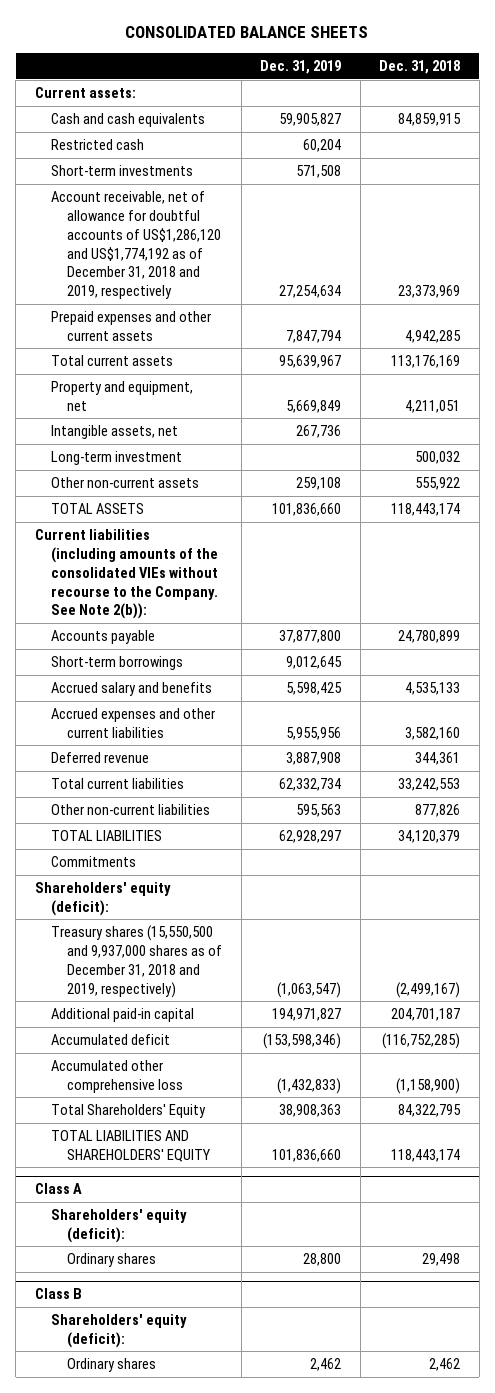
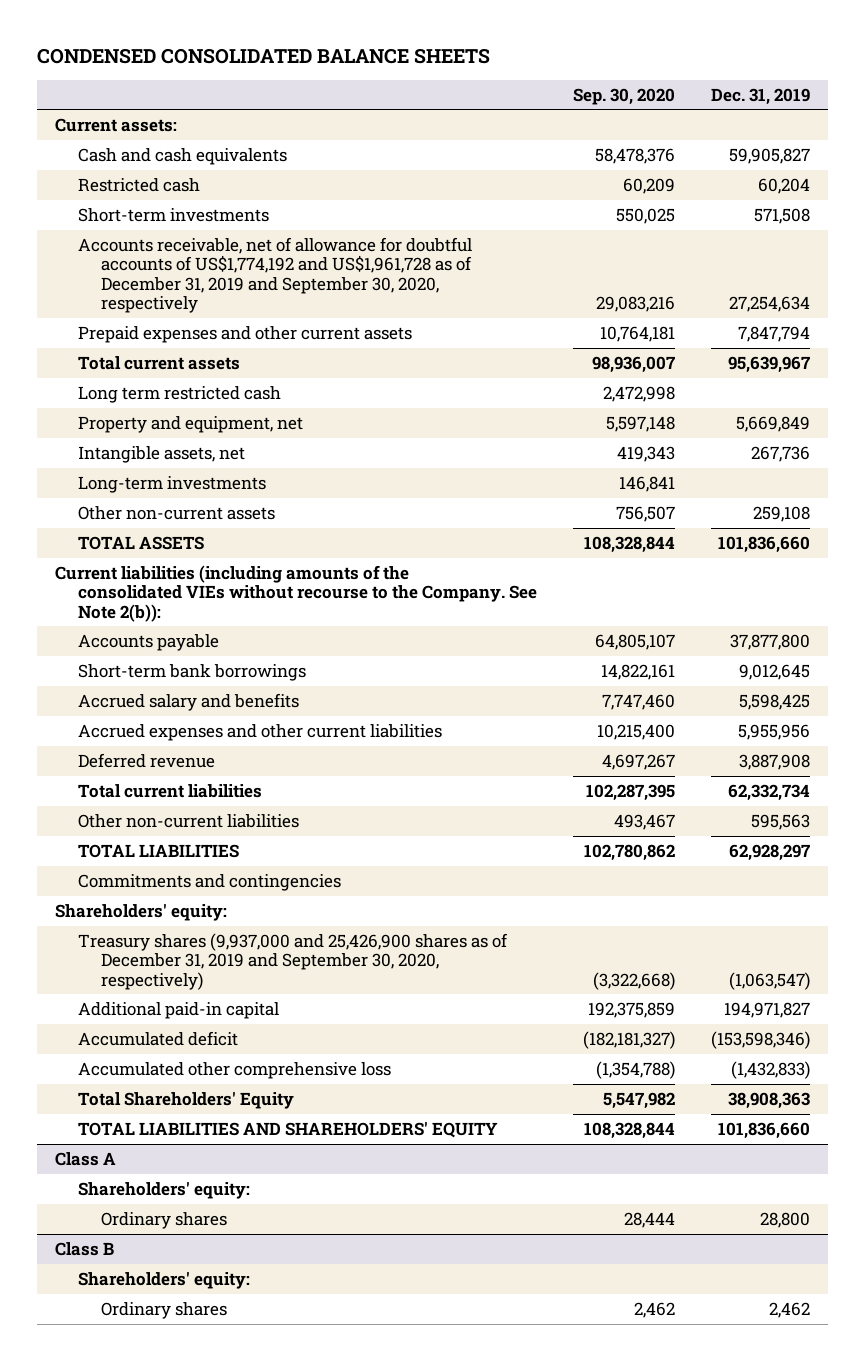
[125,26,369,39] CONSOLIDATED BALANCE SHEETS -> [36,48,490,65] CONDENSED CONSOLIDATED BALANCE SHEETS
[379,59,461,74] Dec. 31, 2018 -> none
none -> [572,87,675,105] Sep. 30, 2020
[50,190,222,300] Account receivable, net of allowance for doubtful accounts of US$1,286,120 and US$1,774,192 as of December 31, 2018 and 2019, respectively -> [77,236,472,313] Accounts receivable, net of allowance for doubtful accounts of US$1,774,192 and US$1,961,728 as of December 31, 2019 and September 30, 2020, respectively
none -> [77,385,281,403] Long term restricted cash
[50,450,182,465] Long-term investment -> [77,475,266,493] Long-term investments
[50,655,183,670] Short-term borrowings -> [77,663,306,681] Short-term bank borrowings
[50,855,136,867] Commitments -> [77,873,341,891] Commitments and contingencies
[34,881,171,916] Shareholders' equity (deficit): -> [54,903,227,921] Shareholders' equity:
[50,924,223,998] Treasury shares (15,550,500 and 9,937,000 shares as of December 31, 2018 and 2019, respectively) -> [77,932,508,990] Treasury shares (9,937,000 and 25,426,900 shares as of December 31, 2019 and September 30, 2020, respectively)
[50,1208,187,1243] Shareholders' equity (deficit): -> [77,1181,250,1199] Shareholders' equity:
[50,1313,187,1348] Shareholders' equity (deficit): -> [77,1271,250,1289] Shareholders' equity:

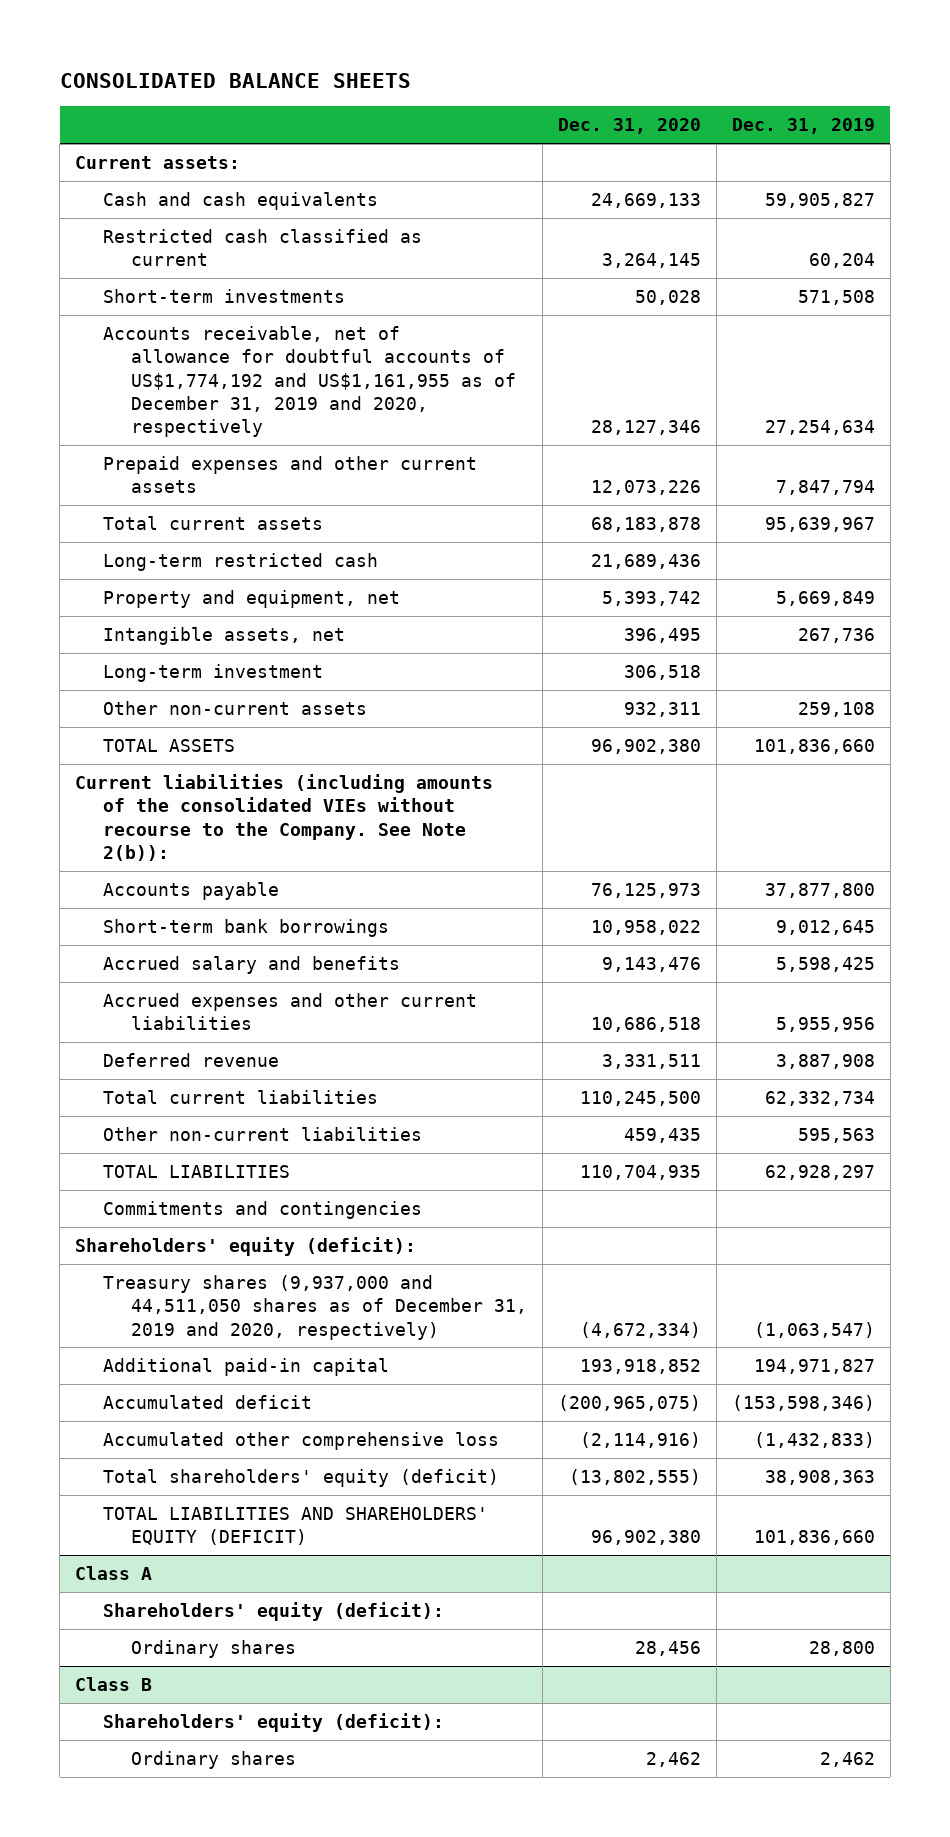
[36,48,490,65] CONDENSED CONSOLIDATED BALANCE SHEETS -> [59,73,411,89] CONSOLIDATED BALANCE SHEETS
[572,87,675,105] Sep. 30, 2020 -> none
none -> [557,118,701,135] Dec. 31, 2020
[77,177,200,192] Restricted cash -> [103,229,423,267] Restricted cash classified as current
[77,236,472,313] Accounts receivable, net of allowance for doubtful accounts of US$1,774,192 and US$1,961,728 as of December 31, 2019 and September 30, 2020, respectively -> [103,326,517,438] Accounts receivable, net of allowance for doubtful accounts of US$1,774,192 and US$1,161,955 as of December 31, 2019 and 2020, respectively
[77,385,281,403] Long term restricted cash -> [103,553,379,572] Long-term restricted cash
[77,475,266,493] Long-term investments -> [103,664,324,683] Long-term investment
[54,903,227,921] Shareholders' equity: -> [75,1237,417,1257] Shareholders' equity (deficit):
[77,932,508,990] Treasury shares (9,937,000 and 25,426,900 shares as of December 31, 2019 and September 30, 2020, respectively) -> [103,1275,528,1340] Treasury shares (9,937,000 and 44,511,050 shares as of December 31, 2019 and 2020, respectively)
[77,1091,294,1109] Total Shareholders' Equity -> [103,1469,500,1488] Total shareholders' equity (deficit)
[77,1121,498,1138] TOTAL LIABILITIES AND SHAREHOLDERS' EQUITY -> [103,1507,489,1546] TOTAL LIABILITIES AND SHAREHOLDERS' EQUITY (DEFICIT)
[77,1181,250,1199] Shareholders' equity: -> [103,1602,445,1622] Shareholders' equity (deficit):
[77,1271,250,1289] Shareholders' equity: -> [103,1713,445,1733] Shareholders' equity (deficit):

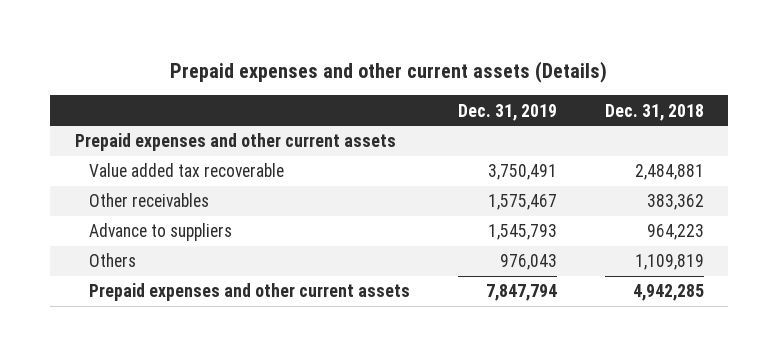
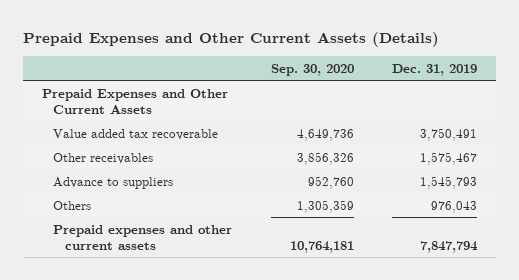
[170,60,608,83] Prepaid expenses and other current assets (Details) -> [22,31,439,47] Prepaid Expenses and Other Current Assets (Details)
[605,103,705,121] Dec. 31, 2018 -> none
none -> [270,63,354,76] Sep. 30, 2020
[74,133,396,152] Prepaid expenses and other current assets -> [41,88,228,114] Prepaid Expenses and Other Current Assets

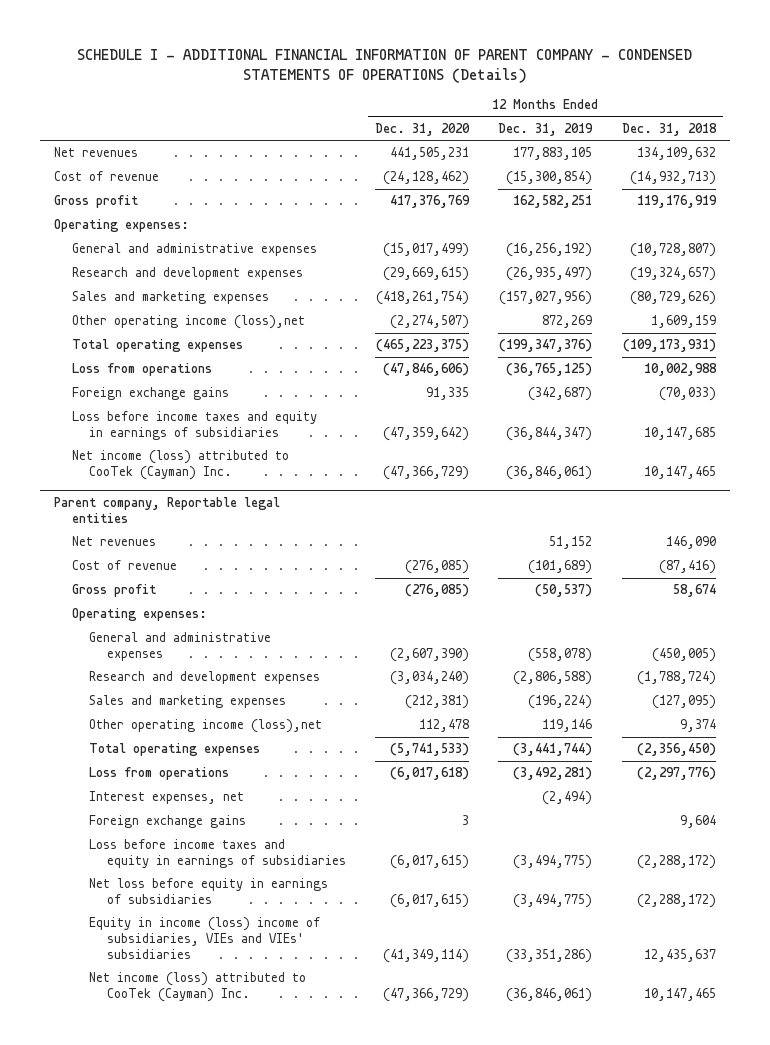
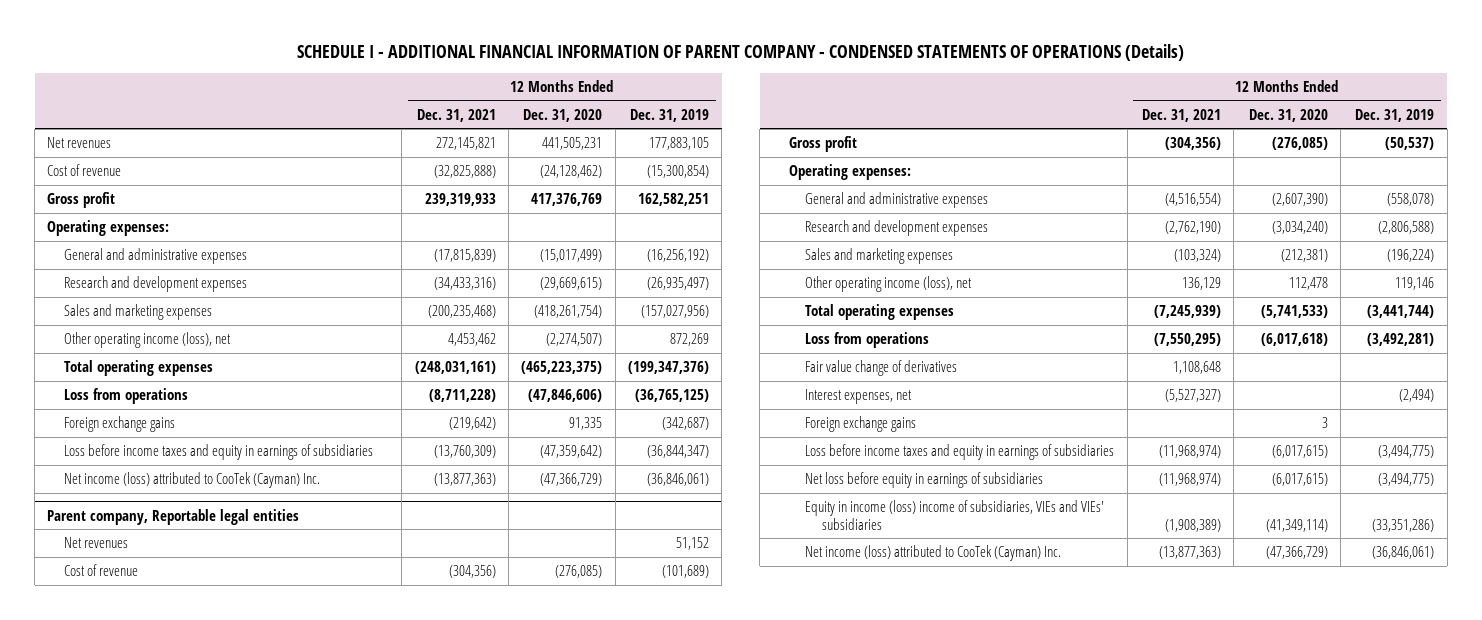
[621,123,717,137] Dec. 31, 2018 -> none
none -> [416,108,496,122] Dec. 31, 2021
[71,315,305,330] Other operating income (loss),net -> [63,332,231,349] Other operating income (loss), net
[89,719,323,734] Other operating income (loss),net -> [805,276,973,293] Other operating income (loss), net
none -> [805,360,958,377] Fair value change of derivatives

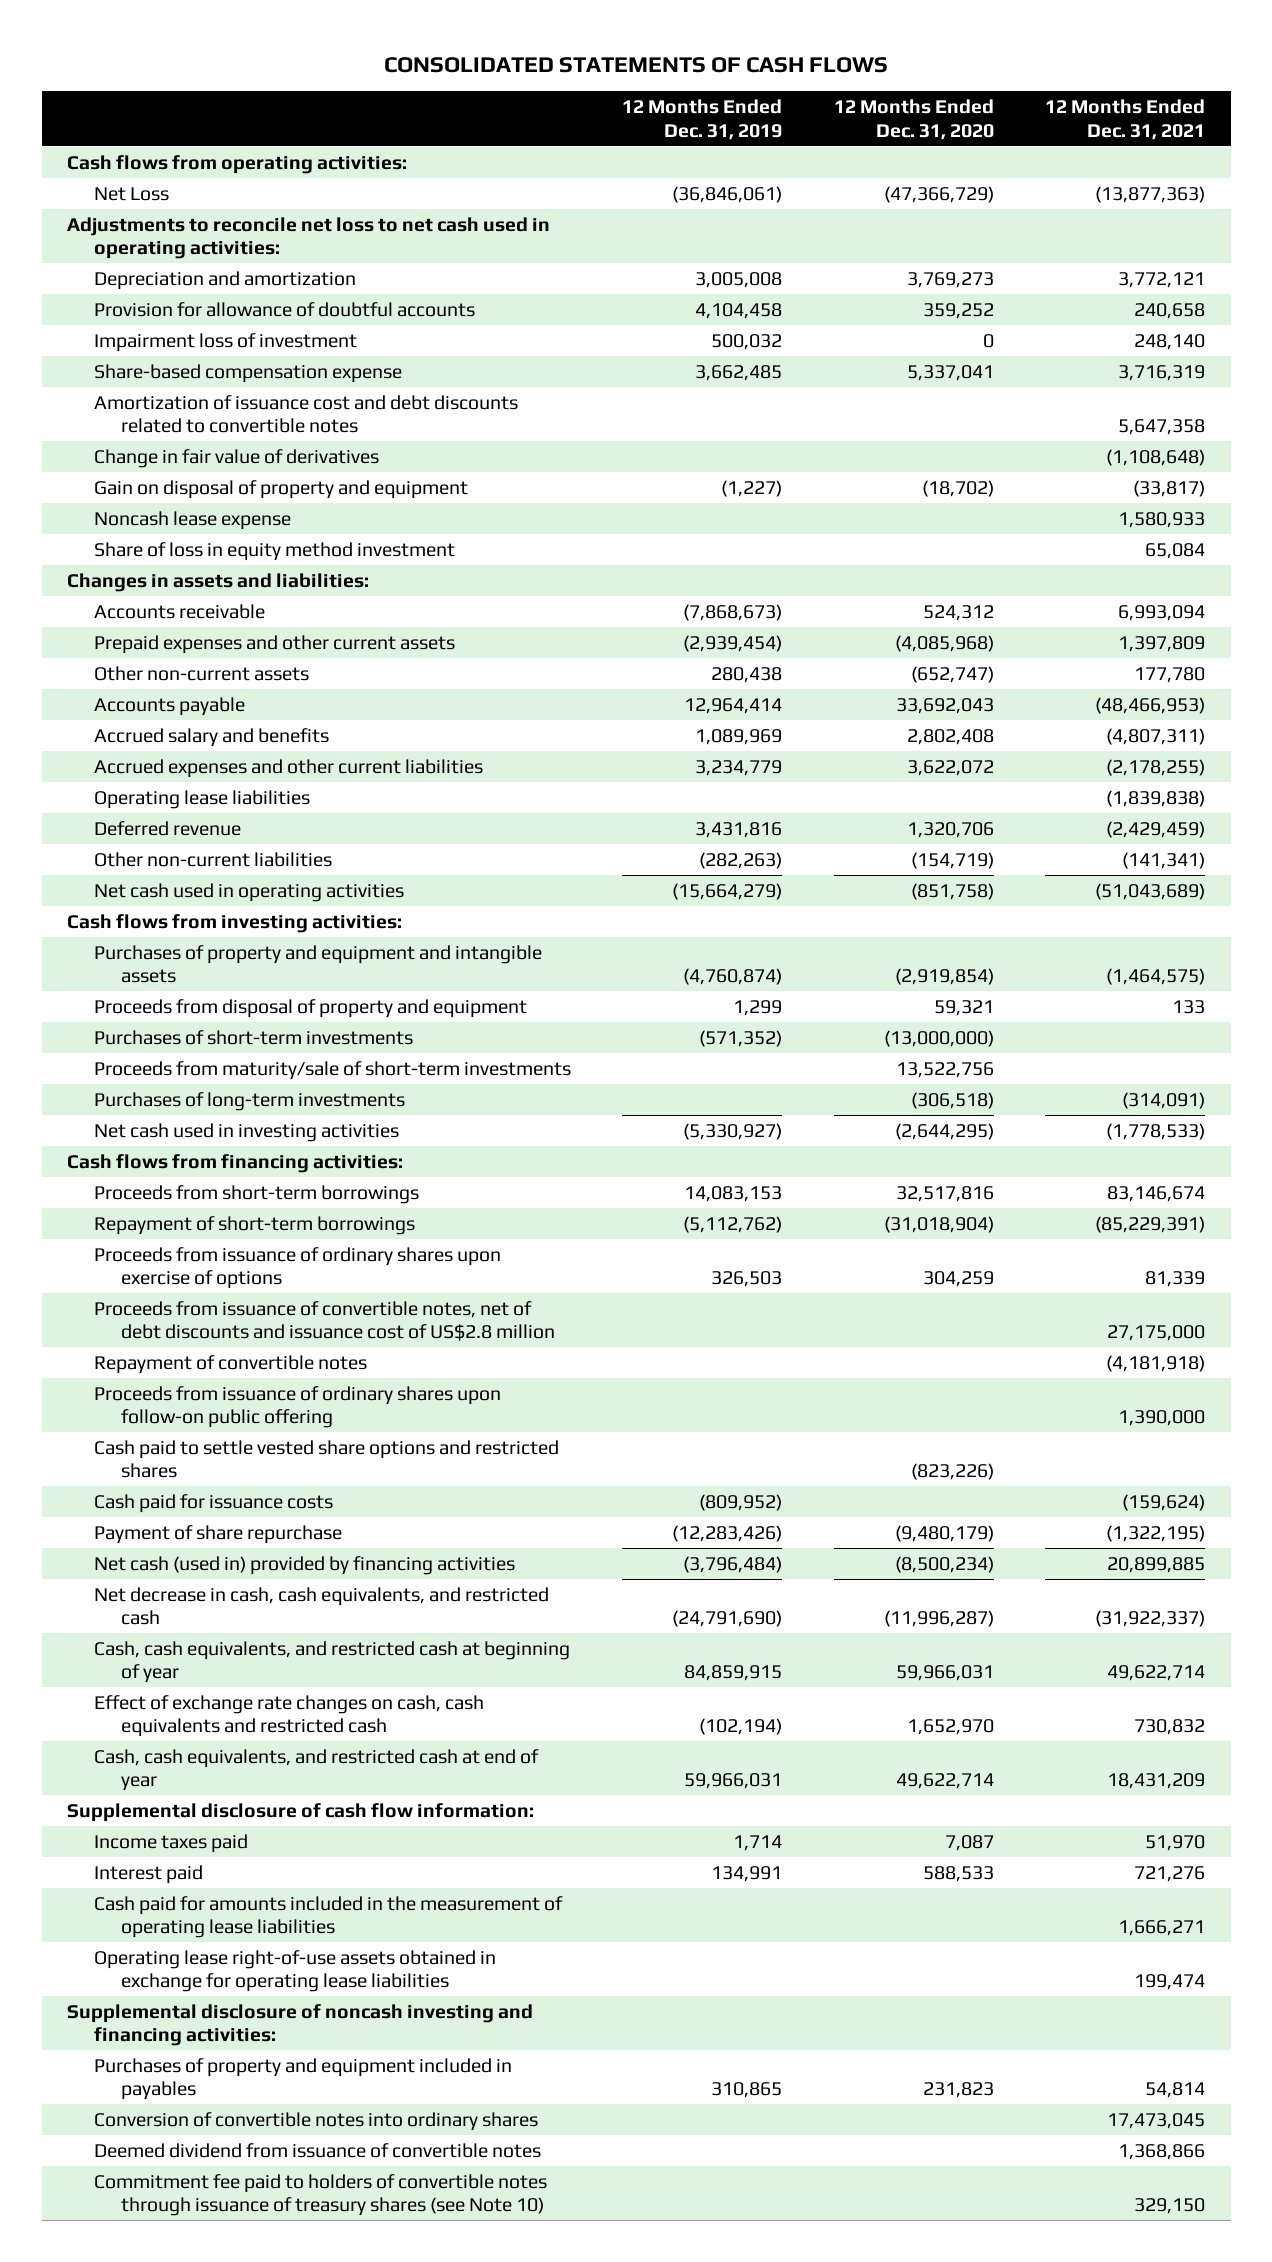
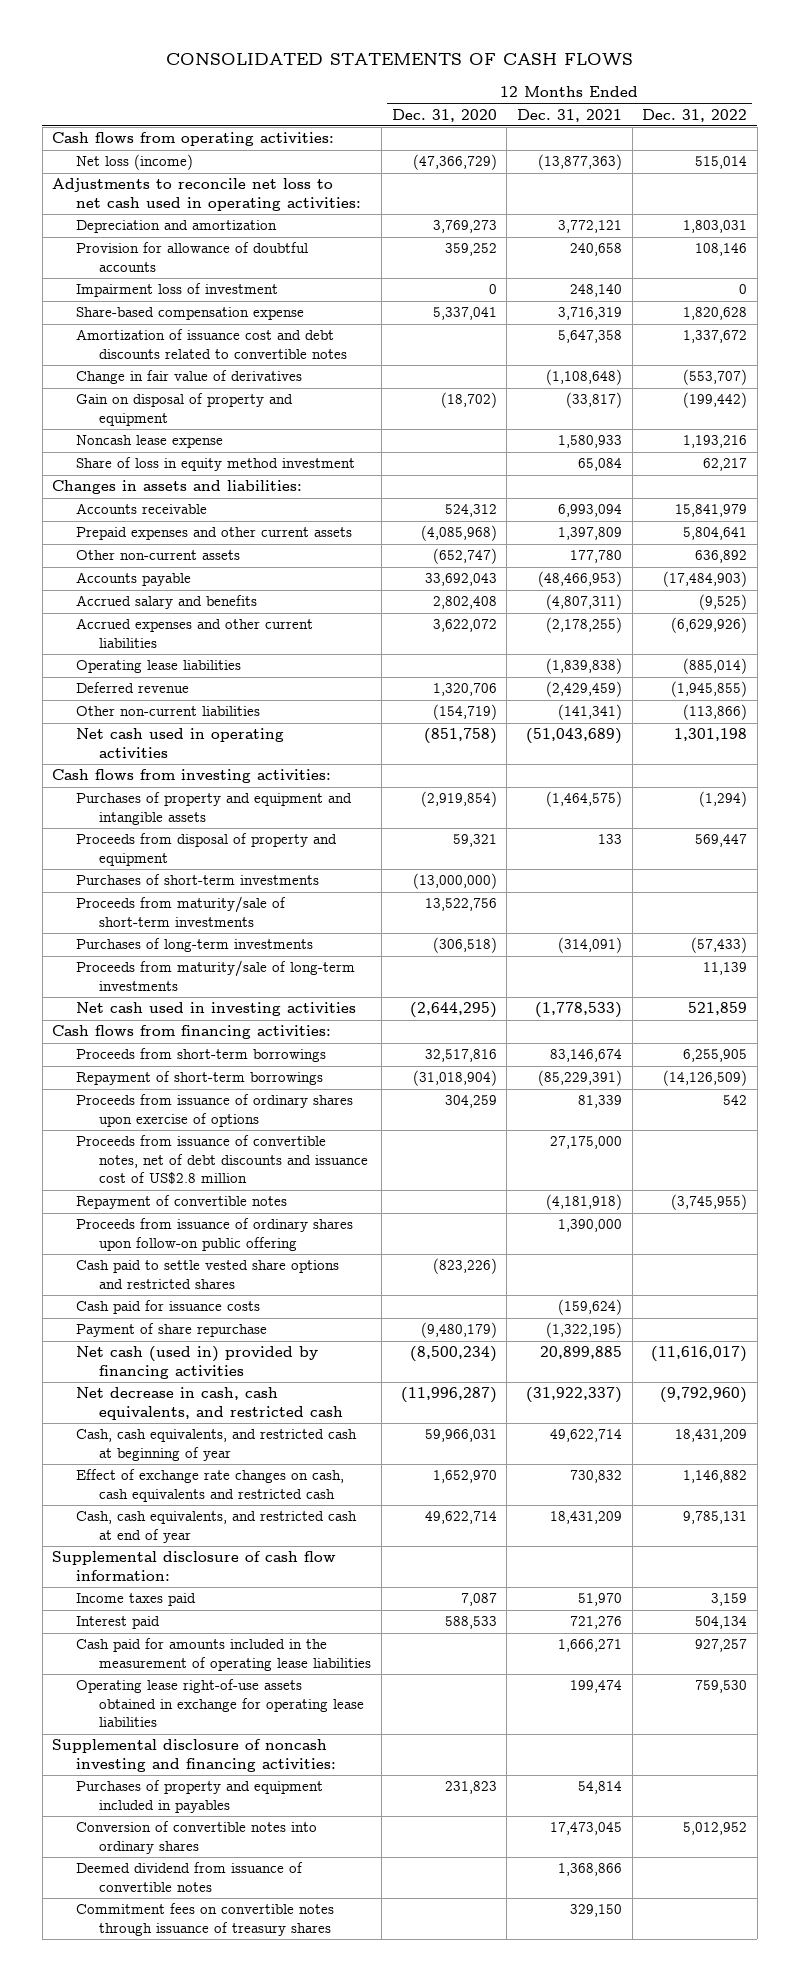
[622,99,783,140] 12 Months Ended Dec. 31, 2019 -> none
none -> [642,108,748,122] Dec. 31, 2022
[94,186,170,201] Net Loss -> [75,154,193,171] Net loss (income)
none -> [75,960,355,991] Proceeds from maturity/sale of long-term investments
[94,2173,548,2217] Commitment fee paid to holders of convertible notes through issuance of treasury shares (see Note 10) -> [75,1903,334,1936] Commitment fees on convertible notes through issuance of treasury shares

